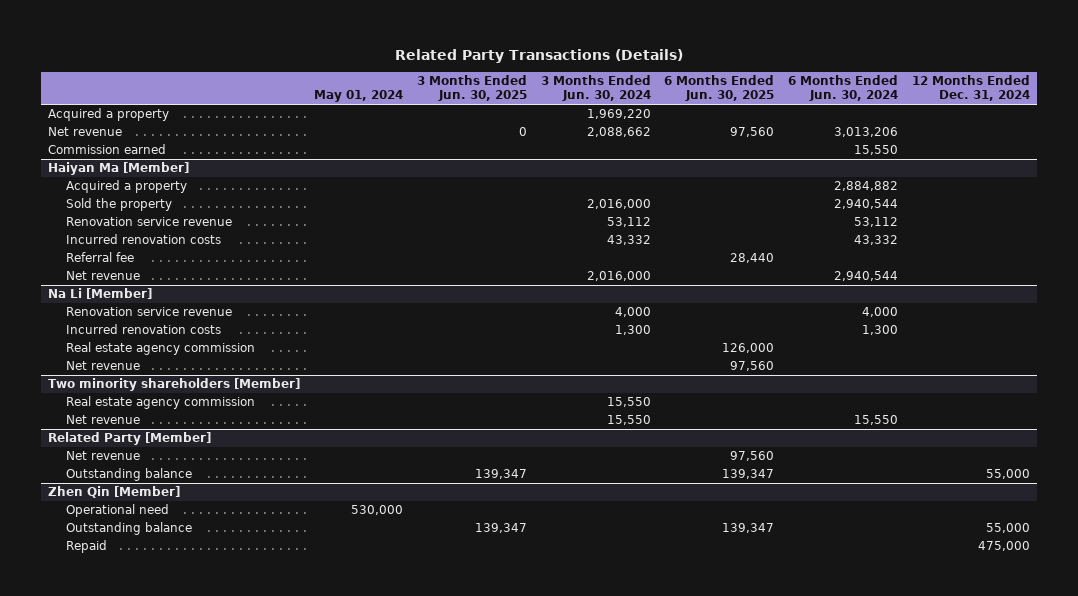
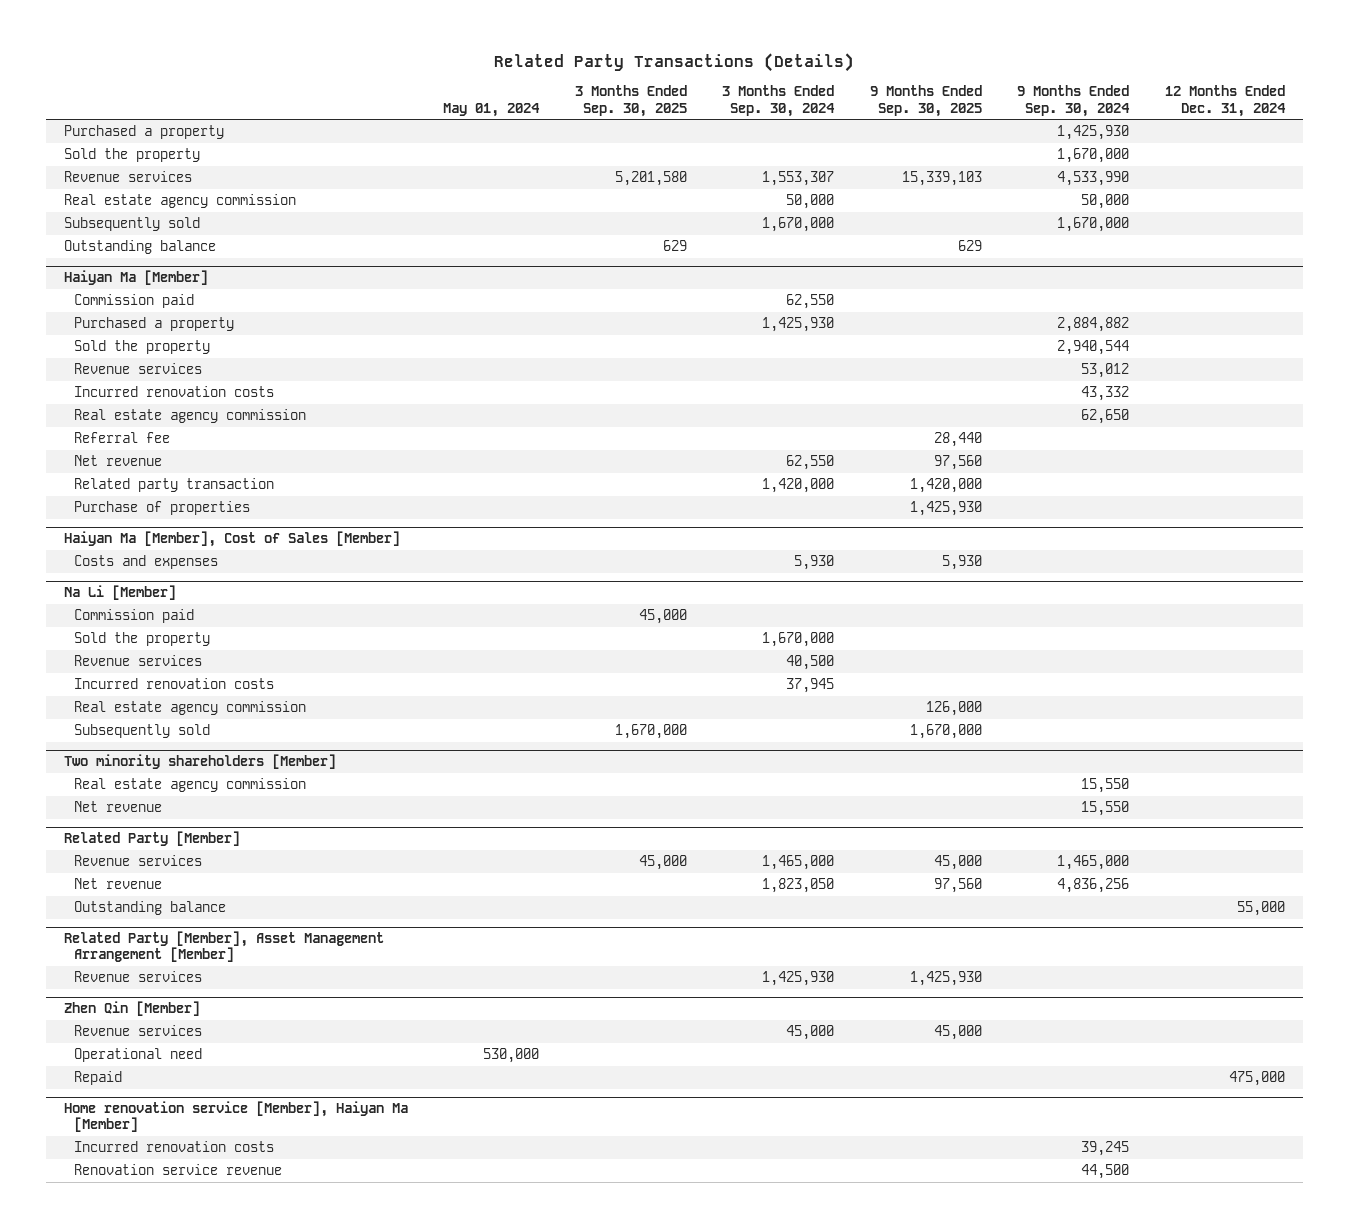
[416,75,527,102] 3 Months Ended Jun. 30, 2025 -> none
[540,75,651,102] 3 Months Ended Jun. 30, 2024 -> none
[664,75,775,102] 6 Months Ended Jun. 30, 2025 -> none
[788,75,899,102] 6 Months Ended Jun. 30, 2024 -> none
none -> [574,85,687,117] 3 Months Ended Sep. 30, 2025
none -> [722,85,836,117] 3 Months Ended Sep. 30, 2024
none -> [869,85,982,117] 9 Months Ended Sep. 30, 2025
none -> [1017,85,1131,117] 9 Months Ended Sep. 30, 2024
[48,127,123,137] Net revenue -> none
[48,144,167,155] Commission earned -> none
[48,108,170,122] Acquired a property -> [63,125,224,140] Purchased a property
none -> [63,148,200,163] Sold the property
none -> [63,171,192,183] Revenue services
none -> [63,194,296,209] Real estate agency commission
none -> [63,217,200,232] Subsequently sold
none -> [63,240,216,255] Outstanding balance
none -> [73,294,194,309] Commission paid
[66,180,188,194] Acquired a property -> [73,317,234,332] Purchased a property
[66,217,233,227] Renovation service revenue -> none
none -> [73,363,202,375] Revenue services
none -> [73,409,306,424] Real estate agency commission
none -> [73,478,274,493] Related party transaction
none -> [73,501,250,516] Purchase of properties
none -> [63,531,400,548] Haiyan Ma [Member], Cost of Sales [Member]
none -> [73,555,218,570] Costs and expenses
[66,307,233,317] Renovation service revenue -> none
none -> [73,609,194,624] Commission paid
none -> [73,632,210,647] Sold the property
none -> [73,655,202,667] Revenue services
[66,361,141,371] Net revenue -> none
none -> [73,724,210,739] Subsequently sold
none -> [73,855,202,867] Revenue services
none -> [63,931,384,963] Related Party [Member], Asset Management Arrangement [Member]
none -> [73,971,202,983] Revenue services
none -> [73,1025,202,1037] Revenue services
[66,522,193,536] Outstanding balance -> none
none -> [63,1101,408,1133] Home renovation service [Member], Haiyan Ma [Member]
none -> [73,1141,274,1153] Incurred renovation costs
none -> [73,1164,282,1176] Renovation service revenue

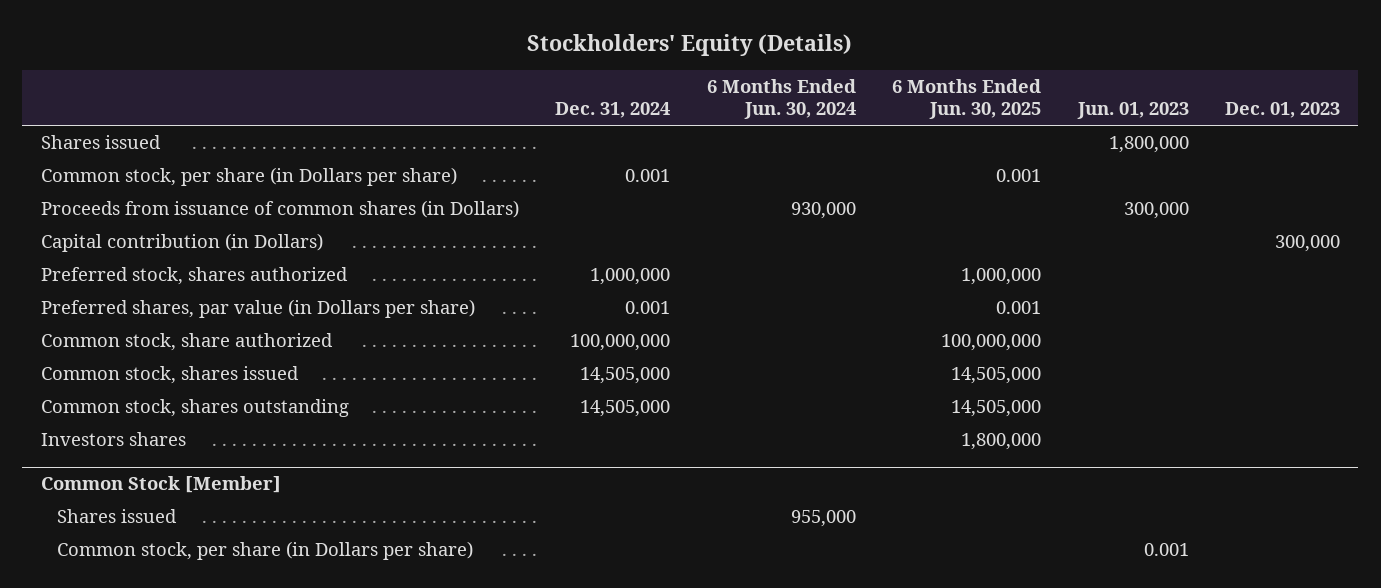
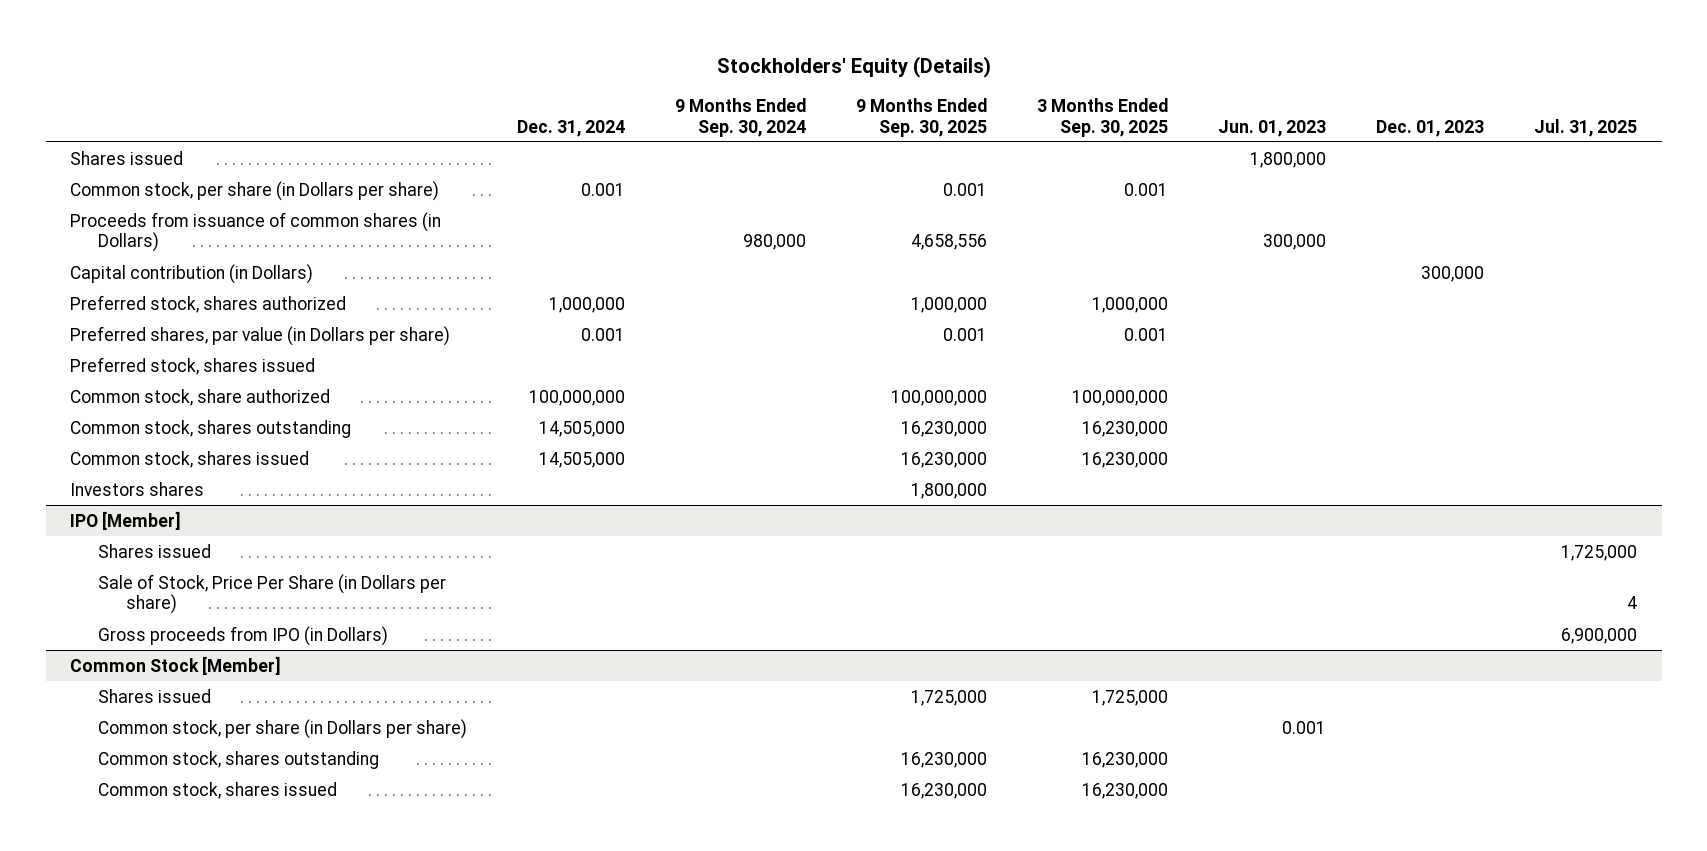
[706,78,856,120] 6 Months Ended Jun. 30, 2024 -> none
[892,78,1042,120] 6 Months Ended Jun. 30, 2025 -> none
none -> [675,98,807,137] 9 Months Ended Sep. 30, 2024
none -> [856,98,988,137] 9 Months Ended Sep. 30, 2025
none -> [1036,98,1168,137] 3 Months Ended Sep. 30, 2025
none -> [1533,118,1637,137] Jul. 31, 2025
none -> [70,356,316,375] Preferred stock, shares issued
[40,366,299,385] Common stock, shares issued -> [70,450,310,468] Common stock, shares issued
none -> [70,510,182,530] IPO [Member]
none -> [98,543,212,558] Shares issued
none -> [98,573,447,615] Sale of Stock, Price Per Share (in Dollars per share)
none -> [98,625,389,646] Gross proceeds from IPO (in Dollars)
none -> [98,750,380,769] Common stock, shares outstanding
none -> [98,781,338,799] Common stock, shares issued

